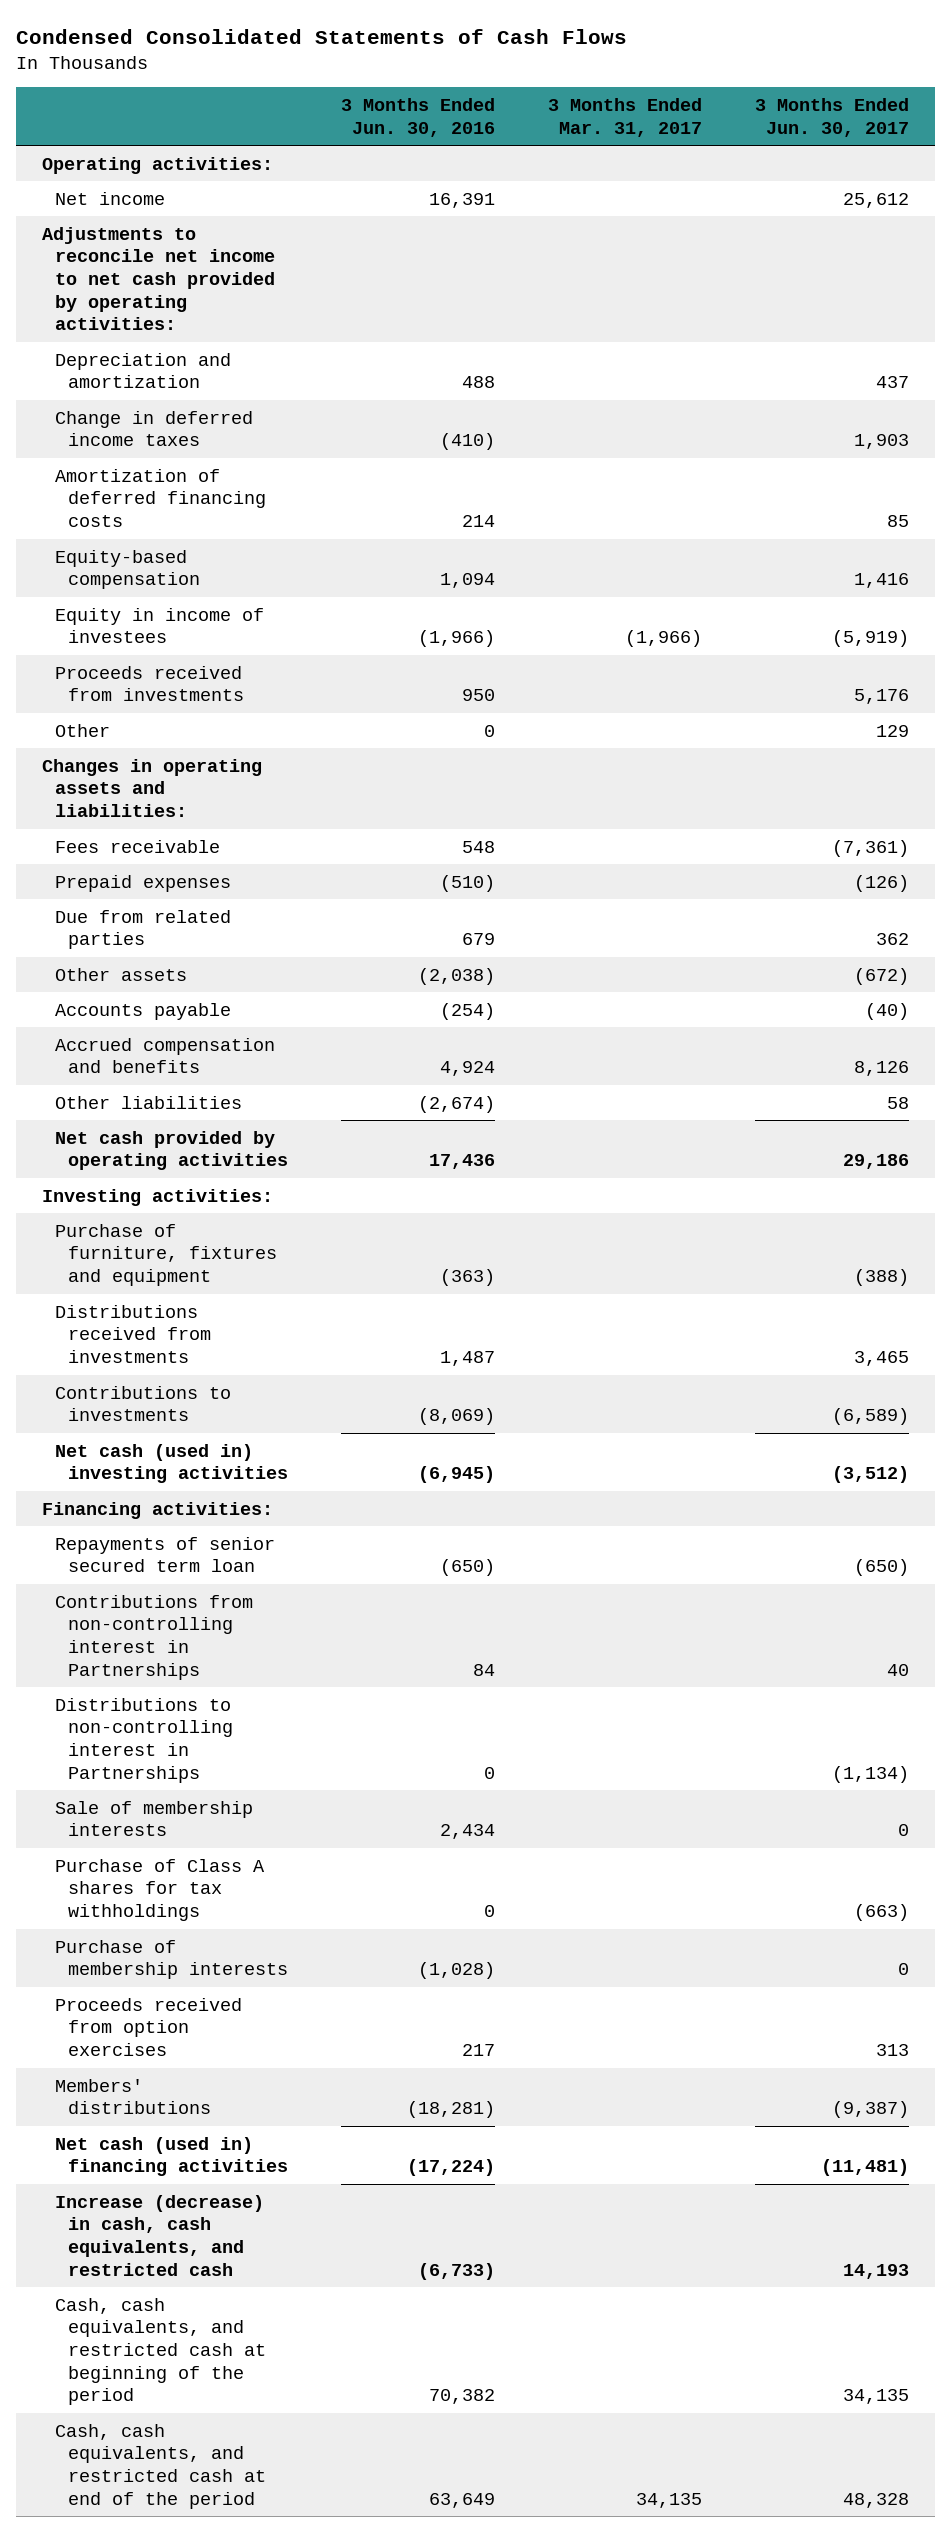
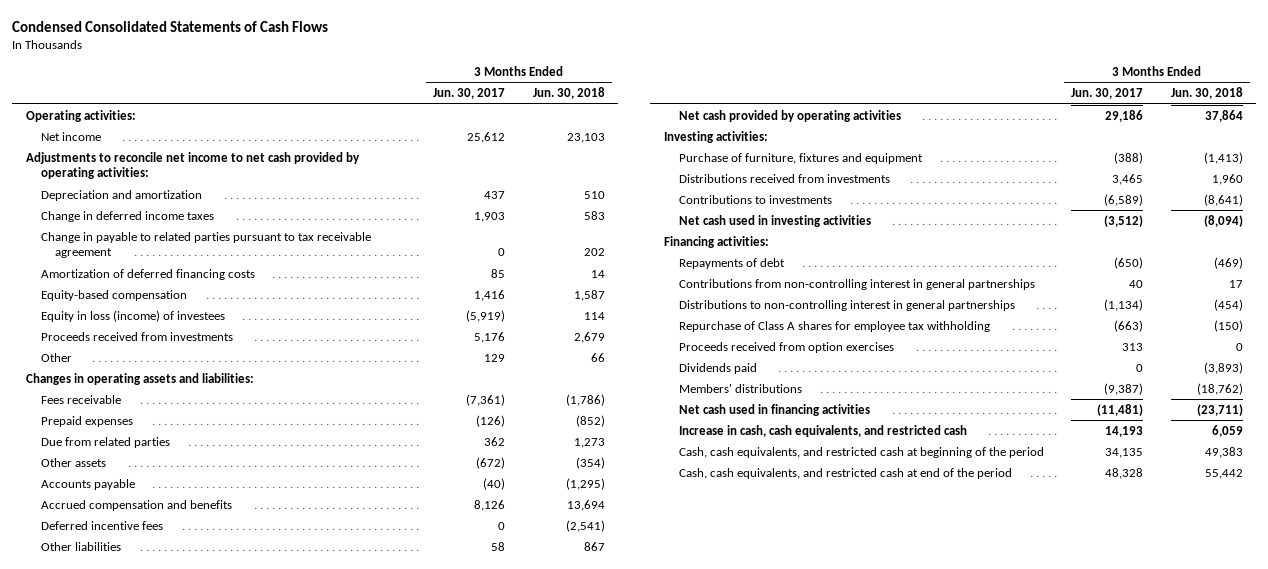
[341,98,496,137] 3 Months Ended Jun. 30, 2016 -> none
[548,98,703,137] 3 Months Ended Mar. 31, 2017 -> none
none -> [532,87,605,100] Jun. 30, 2018
none -> [40,231,371,259] Change in payable to related parties pursuant to tax receivable agreement
[55,607,265,644] Equity in income of investees -> [40,309,225,322] Equity in loss (income) of investees
none -> [40,520,163,530] Deferred incentive fees
[55,1443,289,1484] Net cash (used in) investing activities -> [678,214,871,227] Net cash used in investing activities
[55,1800,254,1837] Sale of membership interests -> none
[55,1939,289,1980] Purchase of membership interests -> none
[55,1536,276,1573] Repayments of senior secured term loan -> [678,257,785,269] Repayments of debt
[55,1594,254,1680] Contributions from non-controlling interest in Partnerships -> [678,278,1035,290] Contributions from non-controlling interest in general partnerships
[55,1697,234,1783] Distributions to non-controlling interest in Partnerships -> [678,299,1015,311] Distributions to non-controlling interest in general partnerships
[55,1858,266,1922] Purchase of Class A shares for tax withholdings -> [678,320,990,332] Repurchase of Class A shares for employee tax withholding
none -> [678,362,757,374] Dividends paid
[55,2136,289,2177] Net cash (used in) financing activities -> [678,403,870,416] Net cash used in financing activities
[55,2194,265,2276] Increase (decrease) in cash, cash equivalents, and restricted cash -> [678,424,967,437] Increase in cash, cash equivalents, and restricted cash

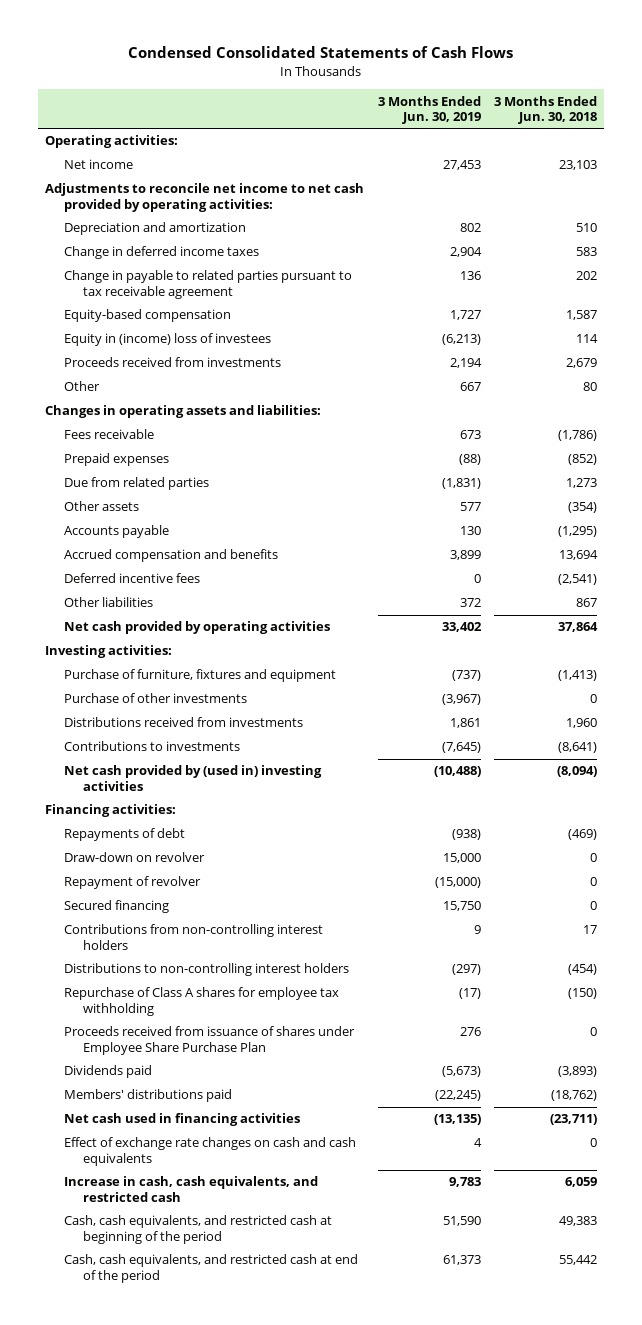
[433,88,506,100] Jun. 30, 2017 -> none
none -> [377,95,481,124] 3 Months Ended Jun. 30, 2019
[40,268,255,280] Amortization of deferred financing costs -> none
[40,309,225,322] Equity in loss (income) of investees -> [64,333,272,347] Equity in (income) loss of investees
[590,352,605,362] 66 -> [583,382,598,392] 80
none -> [64,693,248,704] Purchase of other investments
[678,214,871,227] Net cash used in investing activities -> [64,765,323,791] Net cash provided by (used in) investing activities
none -> [64,852,206,863] Draw-down on revolver
none -> [64,876,202,890] Repayment of revolver
none -> [64,900,170,914] Secured financing
[678,278,1035,290] Contributions from non-controlling interest in general partnerships -> [64,924,324,950] Contributions from non-controlling interest holders
[678,299,1015,311] Distributions to non-controlling interest in general partnerships -> [64,963,350,977] Distributions to non-controlling interest holders
[678,341,894,353] Proceeds received from option exercises -> none
none -> [64,1026,356,1055] Proceeds received from issuance of shares under Employee Share Purchase Plan
[678,383,802,393] Members' distributions -> [64,1089,233,1103] Members' distributions paid
none -> [64,1137,357,1166] Effect of exchange rate changes on cash and cash equivalents

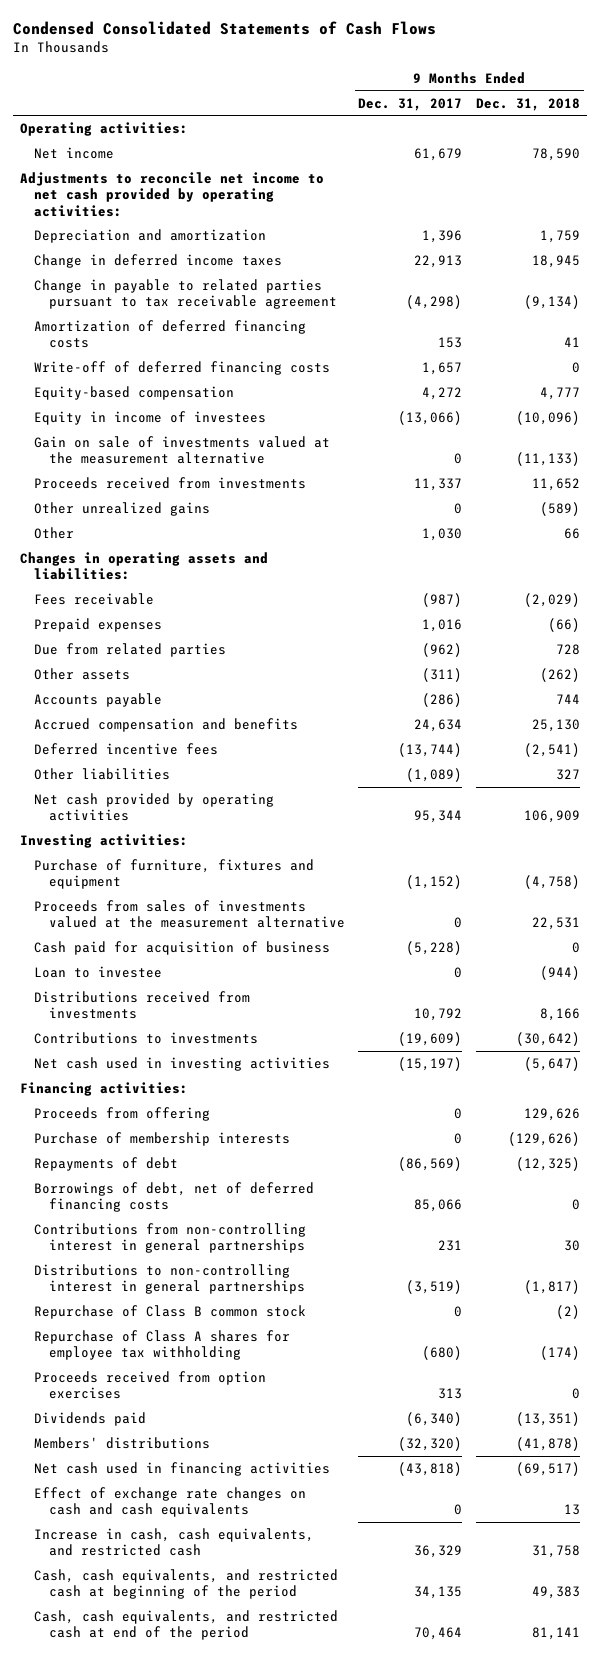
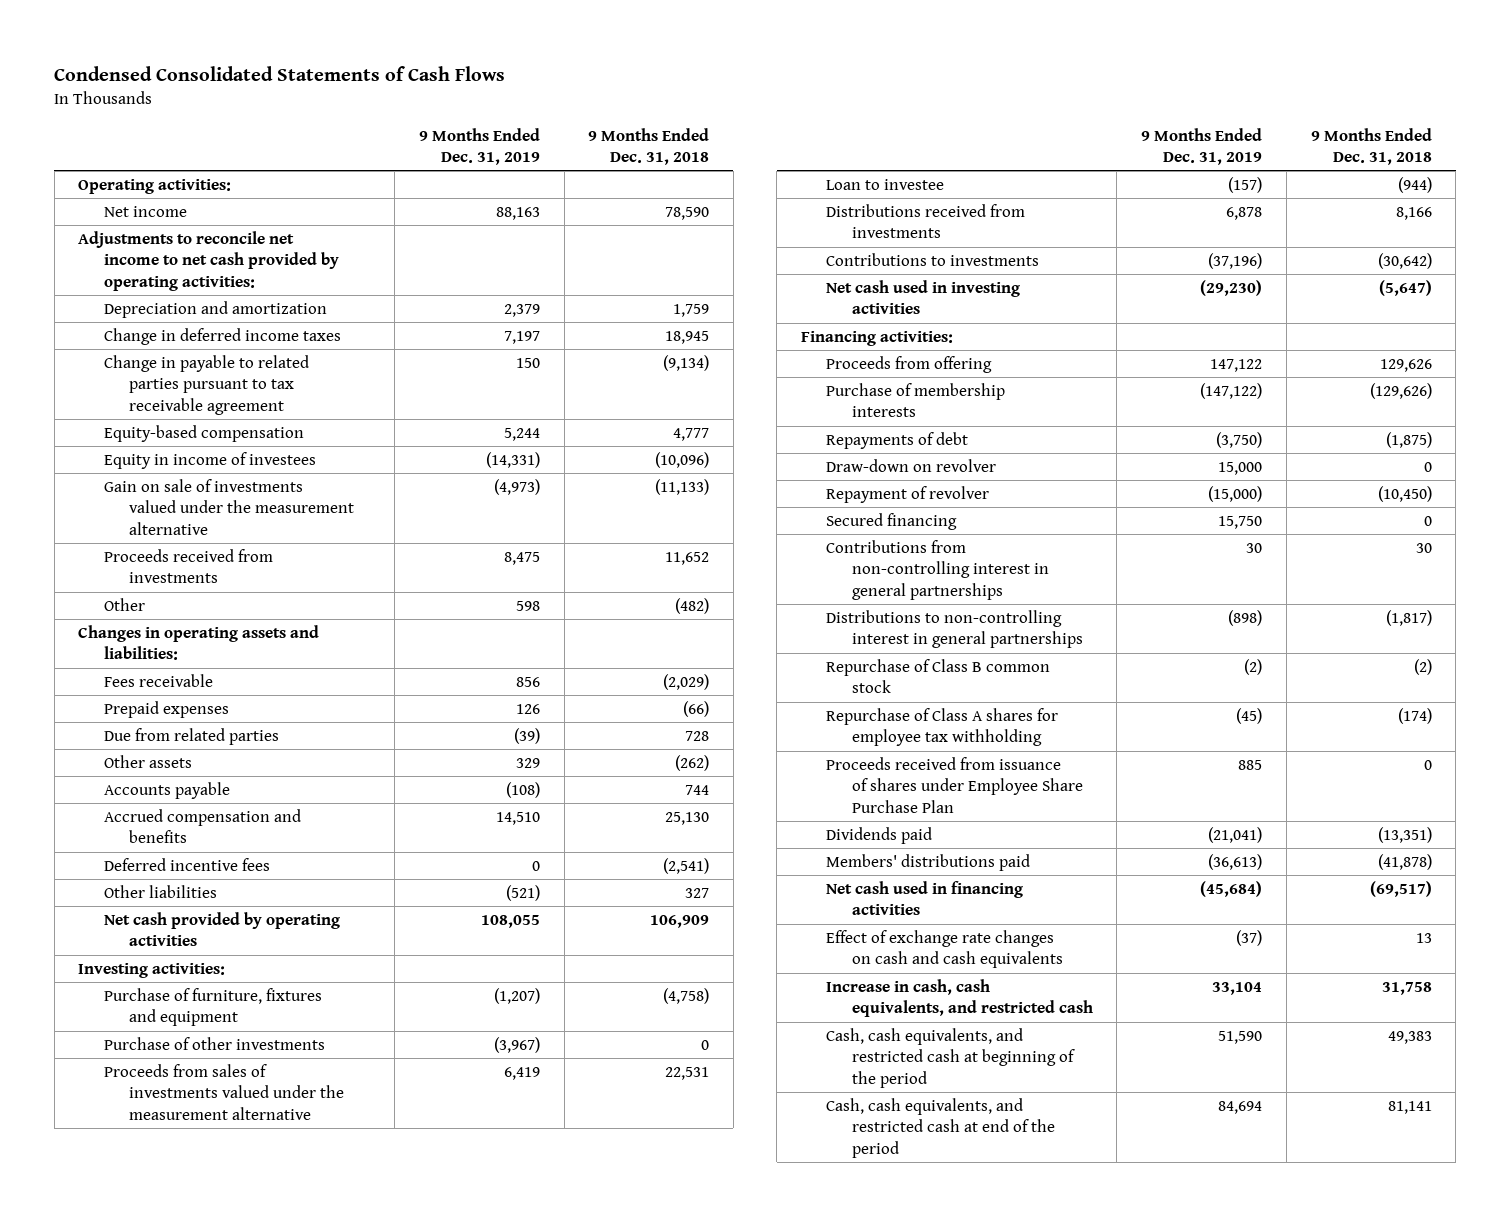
[358,97,463,111] Dec. 31, 2017 -> none
none -> [418,127,540,165] 9 Months Ended Dec. 31, 2019
[34,320,307,349] Amortization of deferred financing costs -> none
[34,361,331,376] Write-off of deferred financing costs -> none
[34,436,331,465] Gain on sale of investments valued at the measurement alternative -> [103,479,355,535] Gain on sale of investments valued under the measurement alternative
[34,502,211,517] Other unrealized gains -> none
[564,528,581,540] 66 -> [675,598,710,615] (482)
[34,941,331,956] Cash paid for acquisition of business -> none
none -> [103,1037,325,1051] Purchase of other investments
[34,900,345,929] Proceeds from sales of investments valued at the measurement alternative -> [103,1064,345,1120] Proceeds from sales of investments valued under the measurement alternative
[34,1182,315,1213] Borrowings of debt, net of deferred financing costs -> none
[516,1157,581,1172] (12,325) -> [1385,432,1432,449] (1,875)
none -> [826,459,997,473] Draw-down on revolver
none -> [826,486,990,504] Repayment of revolver
none -> [826,513,958,531] Secured financing
[34,1371,267,1400] Proceeds received from option exercises -> none
none -> [826,757,1083,813] Proceeds received from issuance of shares under Employee Share Purchase Plan
[34,1437,211,1450] Members' distributions -> [826,854,1031,872] Members' distributions paid

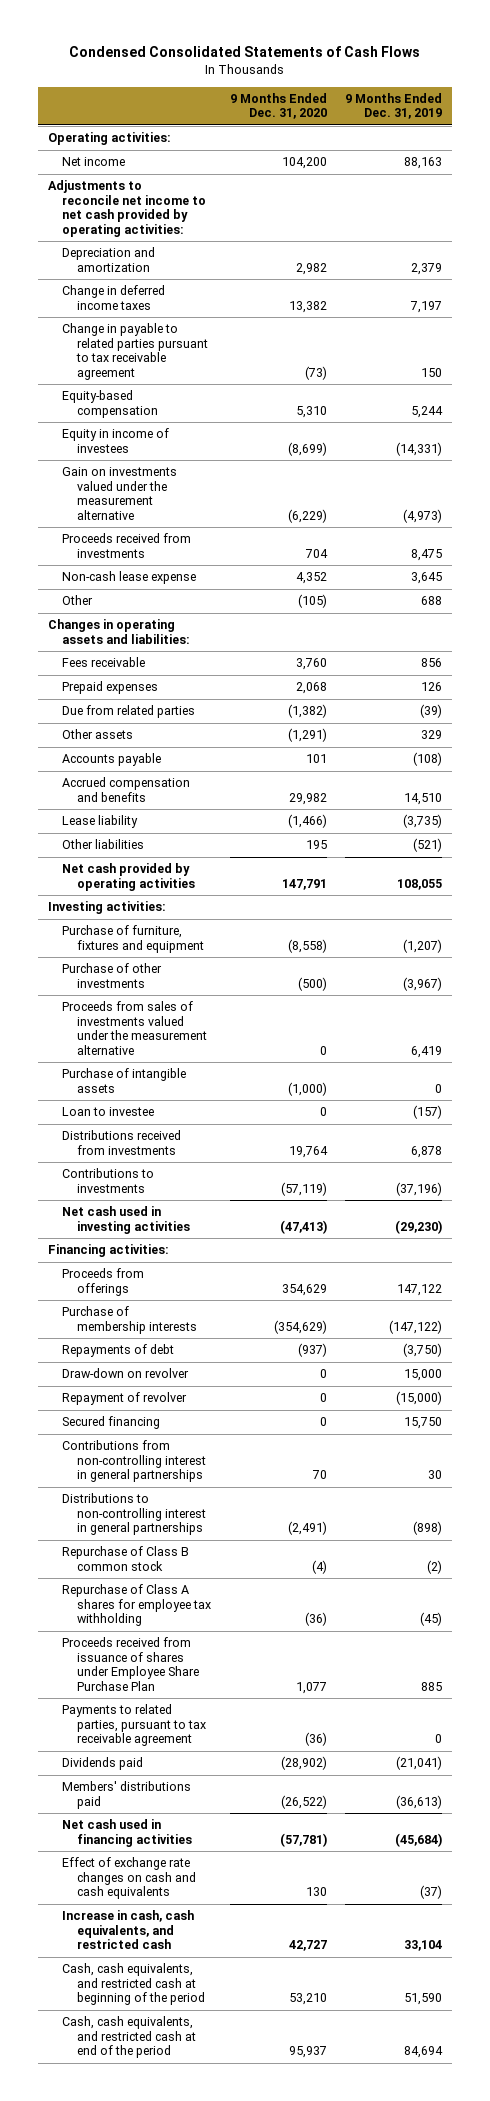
[588,127,710,165] 9 Months Ended Dec. 31, 2018 -> none
none -> [229,92,327,120] 9 Months Ended Dec. 31, 2020
[103,479,355,535] Gain on sale of investments valued under the measurement alternative -> [62,467,178,520] Gain on investments valued under the measurement alternative
none -> [62,571,197,585] Non-cash lease expense
[515,601,540,612] 598 -> [421,596,443,606] 688
[103,858,270,872] Deferred incentive fees -> none
none -> [62,815,139,829] Lease liability
none -> [62,1068,187,1093] Purchase of intangible assets
[826,356,993,374] Proceeds from offering -> [62,1268,145,1296] Proceeds from offerings
none -> [62,1704,206,1747] Payments to related parties, pursuant to tax receivable agreement

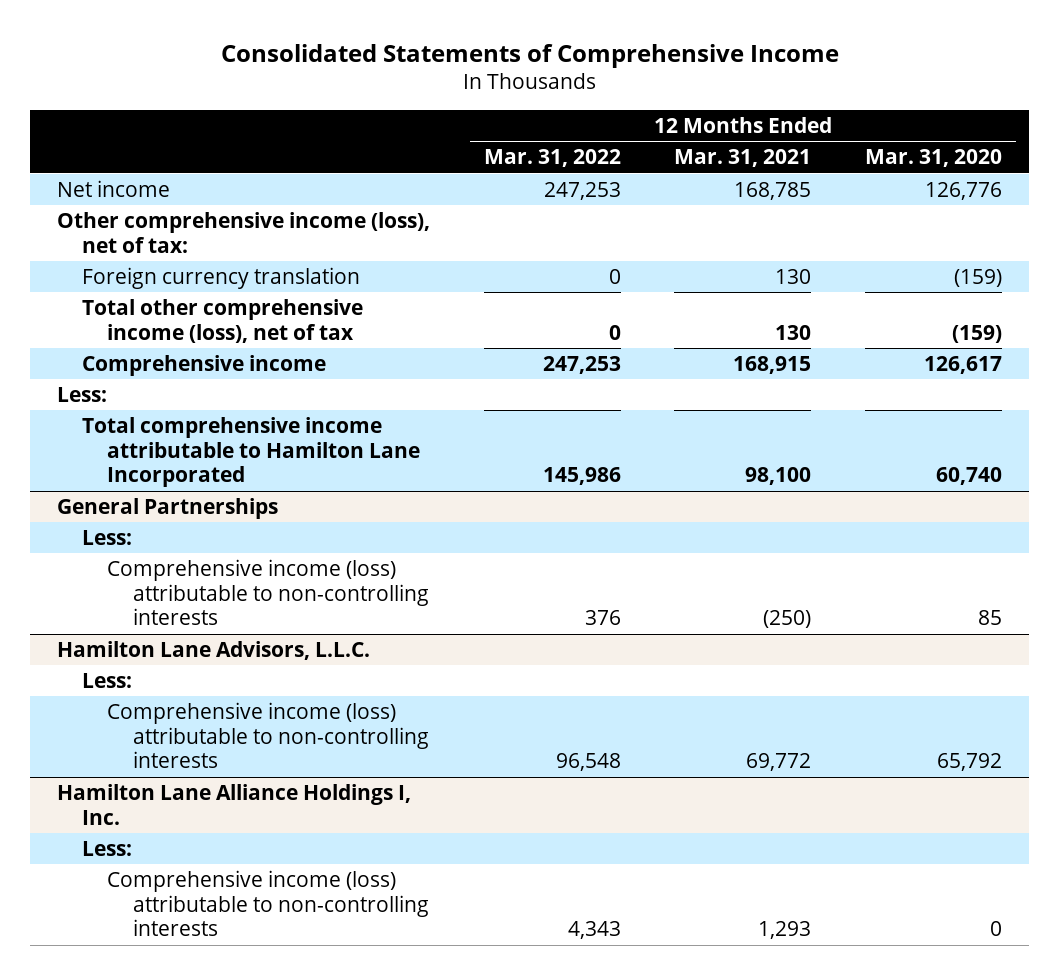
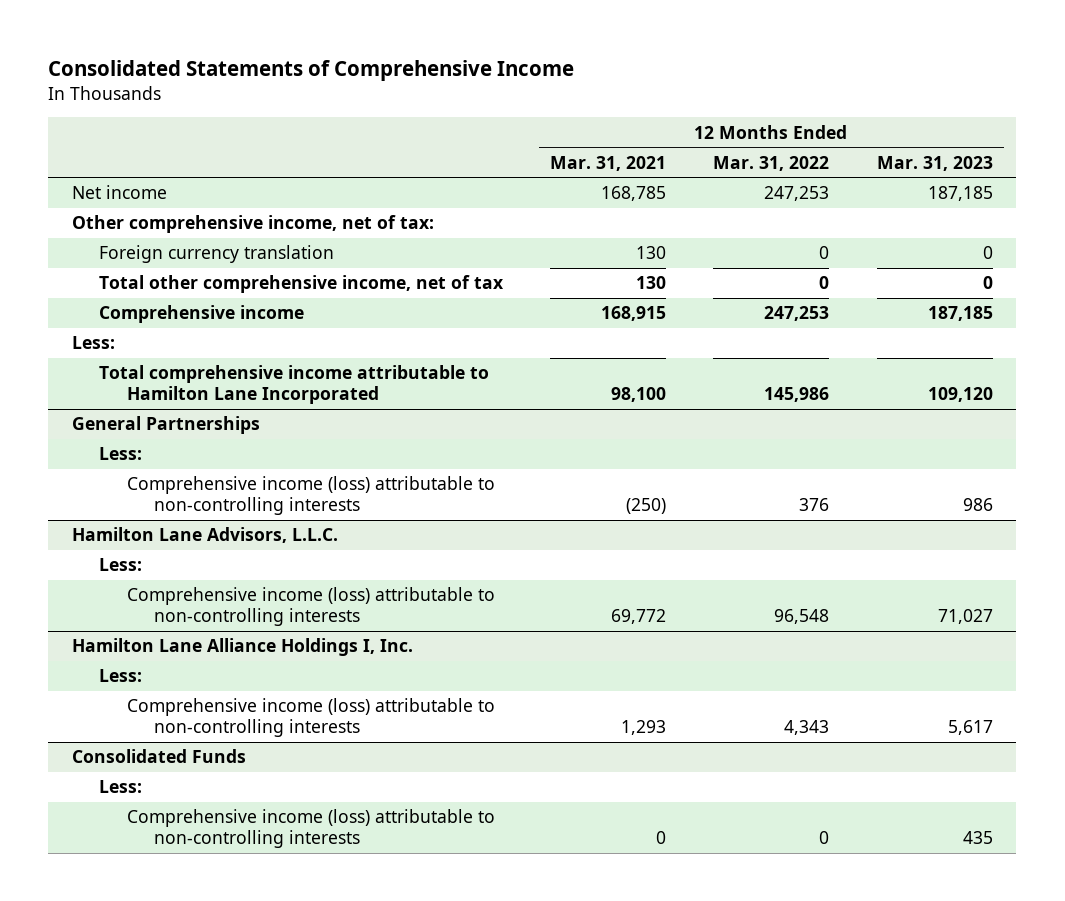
[865,149,1003,168] Mar. 31, 2020 -> none
none -> [876,155,993,171] Mar. 31, 2023
[56,211,430,253] Other comprehensive income (loss), net of tax: -> [71,215,434,234] Other comprehensive income, net of tax:
[82,298,364,343] Total other comprehensive income (loss), net of tax -> [99,275,505,294] Total other comprehensive income, net of tax
none -> [71,749,246,764] Consolidated Funds
none -> [99,780,143,794] Less:
none -> [126,809,495,849] Comprehensive income (loss) attributable to non-controlling interests

